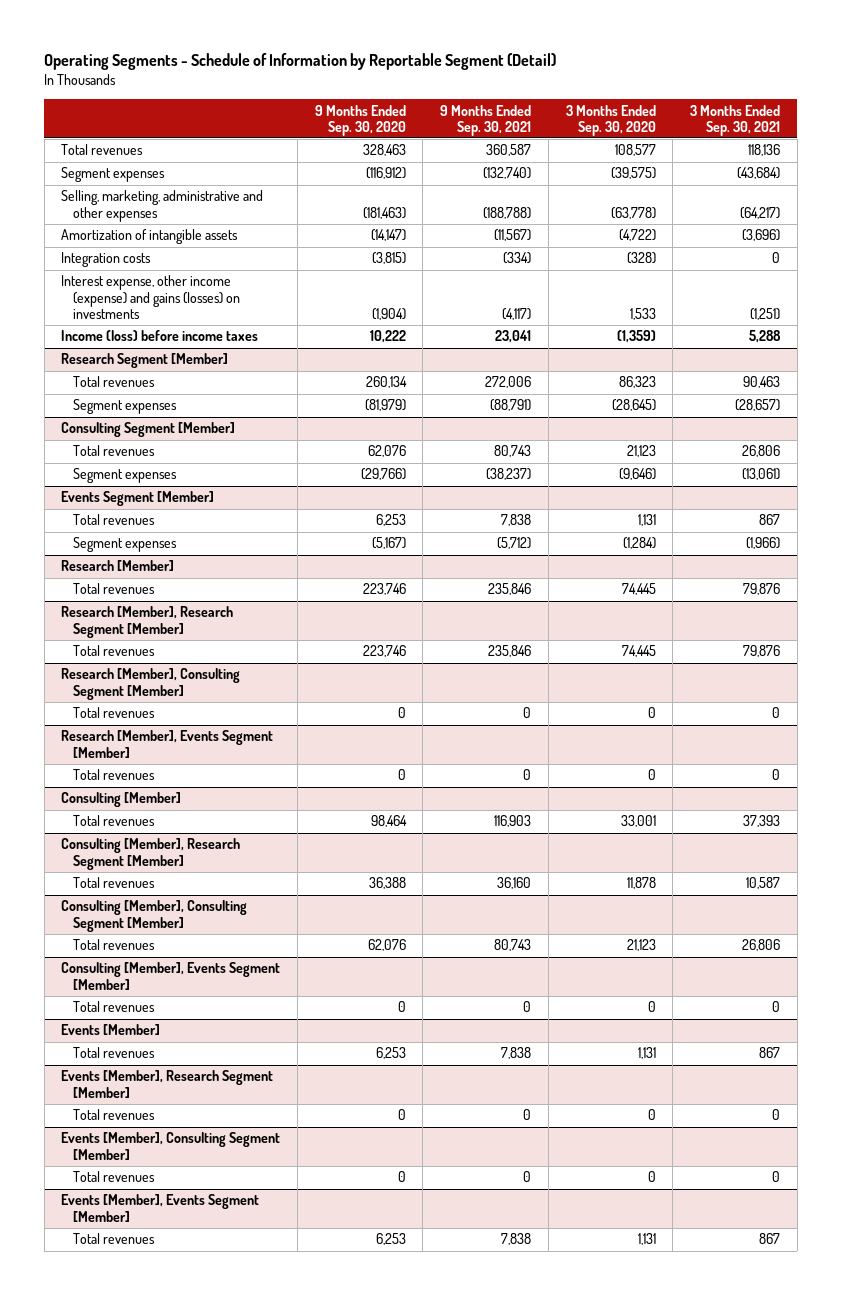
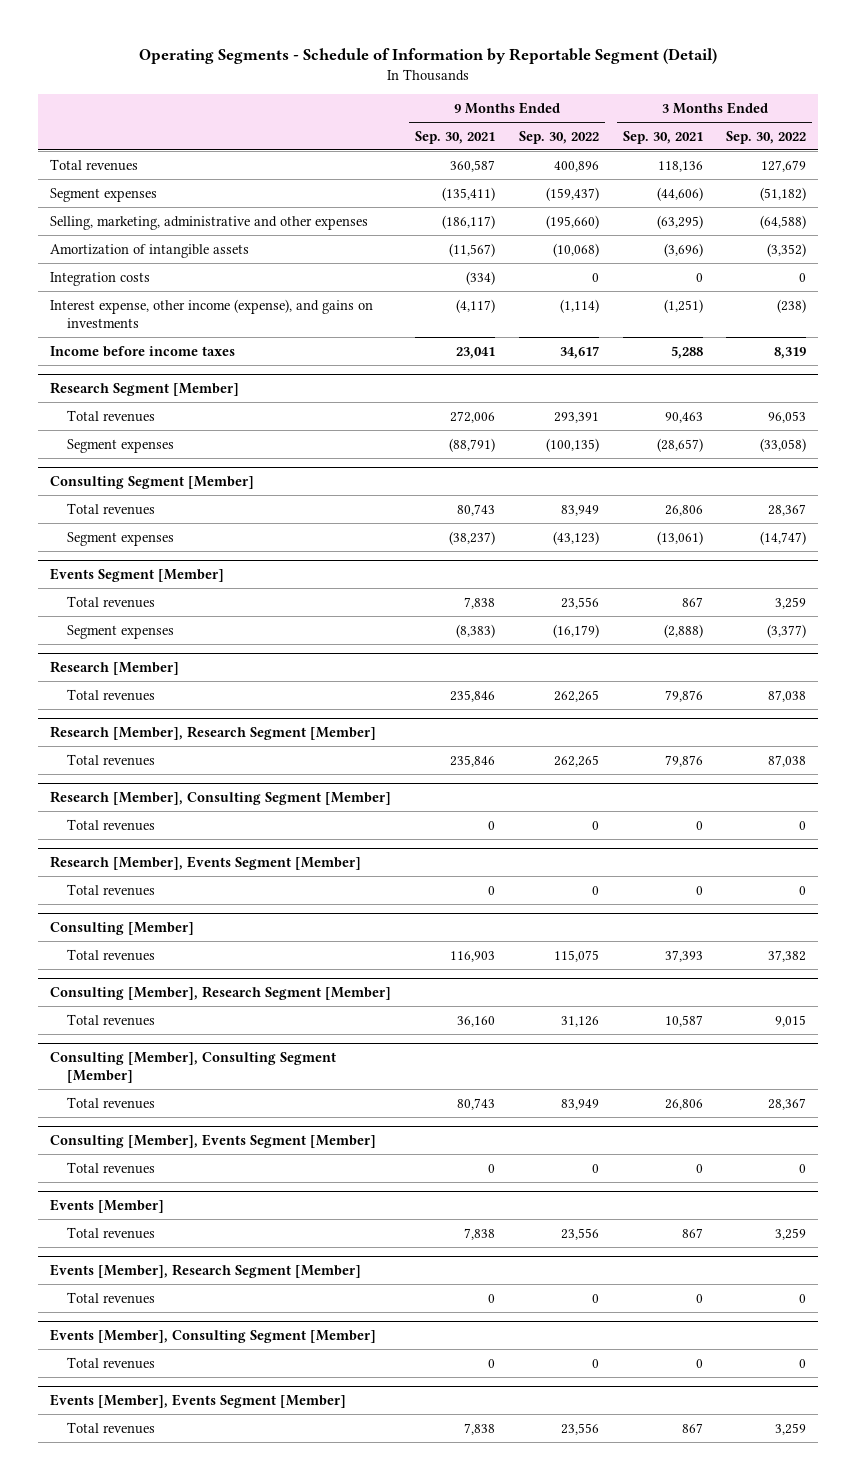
[314,104,406,136] 9 Months Ended Sep. 30, 2020 -> none
[565,104,656,136] 3 Months Ended Sep. 30, 2020 -> none
none -> [518,130,599,144] Sep. 30, 2022
none -> [726,130,807,144] Sep. 30, 2022
[483,167,532,180] (132,740) -> [441,186,495,201] (135,411)
[737,167,781,180] (43,684) -> [656,186,703,201] (44,606)
[483,206,532,219] (188,788) -> [441,214,495,229] (186,117)
[740,206,781,219] (64,217) -> [656,214,703,229] (63,295)
[61,275,241,320] Interest expense, other income (expense) and gains (losses) on investments -> [50,298,374,328] Interest expense, other income (expense), and gains on investments
[61,330,259,342] Income (loss) before income taxes -> [50,345,236,357] Income before income taxes
[497,537,532,550] (5,712) -> [455,623,495,638] (8,383)
[746,537,781,550] (1,966) -> [663,623,703,638] (2,888)

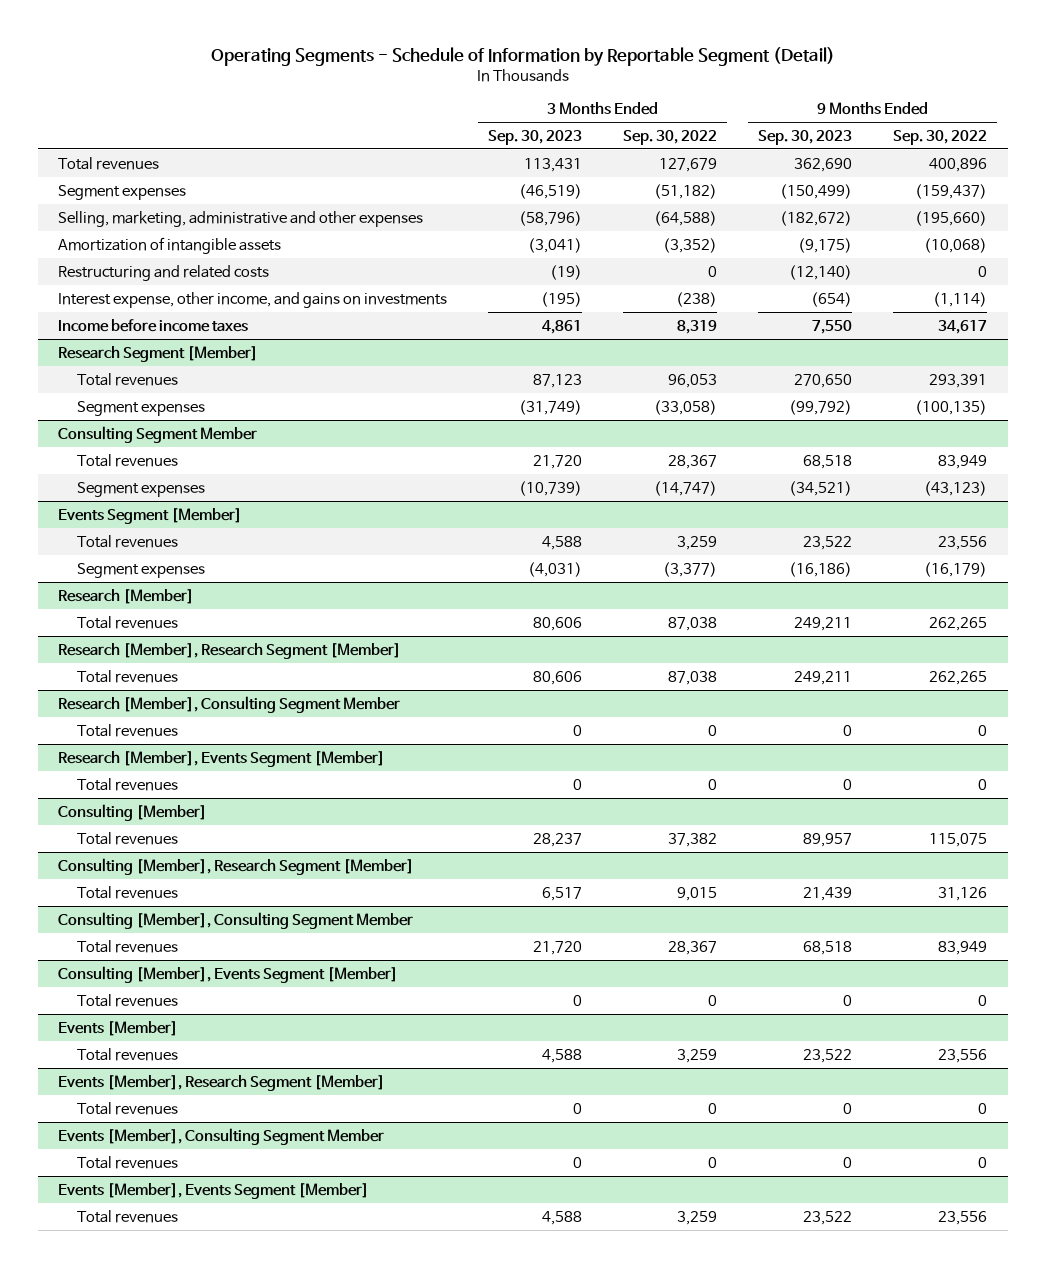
[414,130,495,144] Sep. 30, 2021 -> none
[622,130,703,144] Sep. 30, 2021 -> none
none -> [488,129,583,145] Sep. 30, 2023
none -> [758,129,853,145] Sep. 30, 2023
[50,271,151,286] Integration costs -> none
none -> [58,264,270,281] Restructuring and related costs
[50,298,374,328] Interest expense, other income (expense), and gains on investments -> [58,291,448,308] Interest expense, other income, and gains on investments
[50,475,255,489] Consulting Segment [Member] -> [58,425,258,443] Consulting Segment Member
[50,790,392,805] Research [Member], Consulting Segment [Member] -> [58,695,401,713] Research [Member], Consulting Segment Member
[50,1051,337,1084] Consulting [Member], Consulting Segment [Member] -> [58,911,414,929] Consulting [Member], Consulting Segment Member
[50,1328,377,1343] Events [Member], Consulting Segment [Member] -> [58,1127,385,1145] Events [Member], Consulting Segment Member

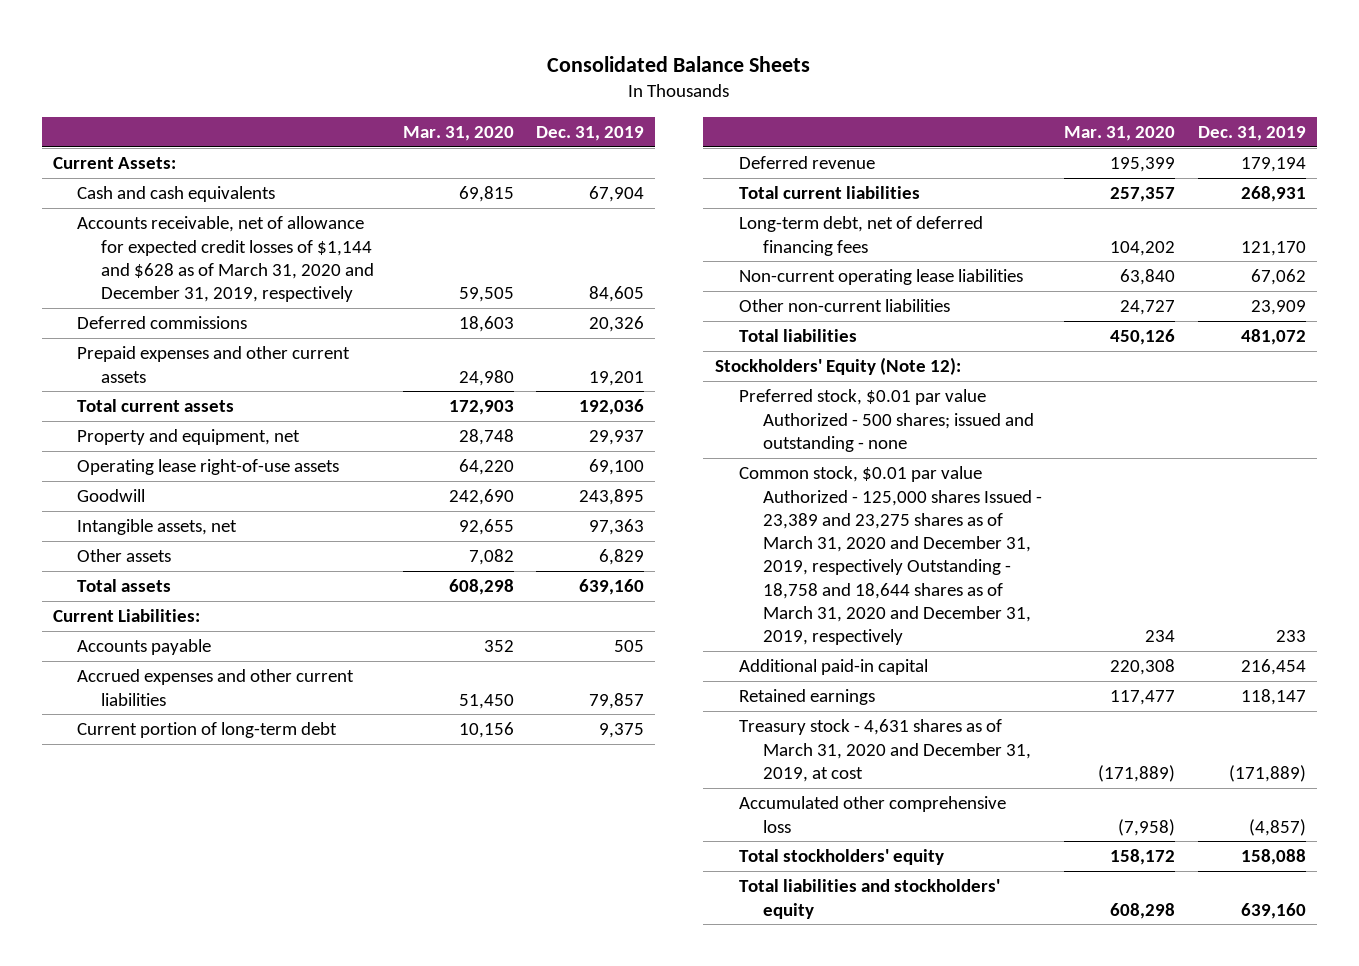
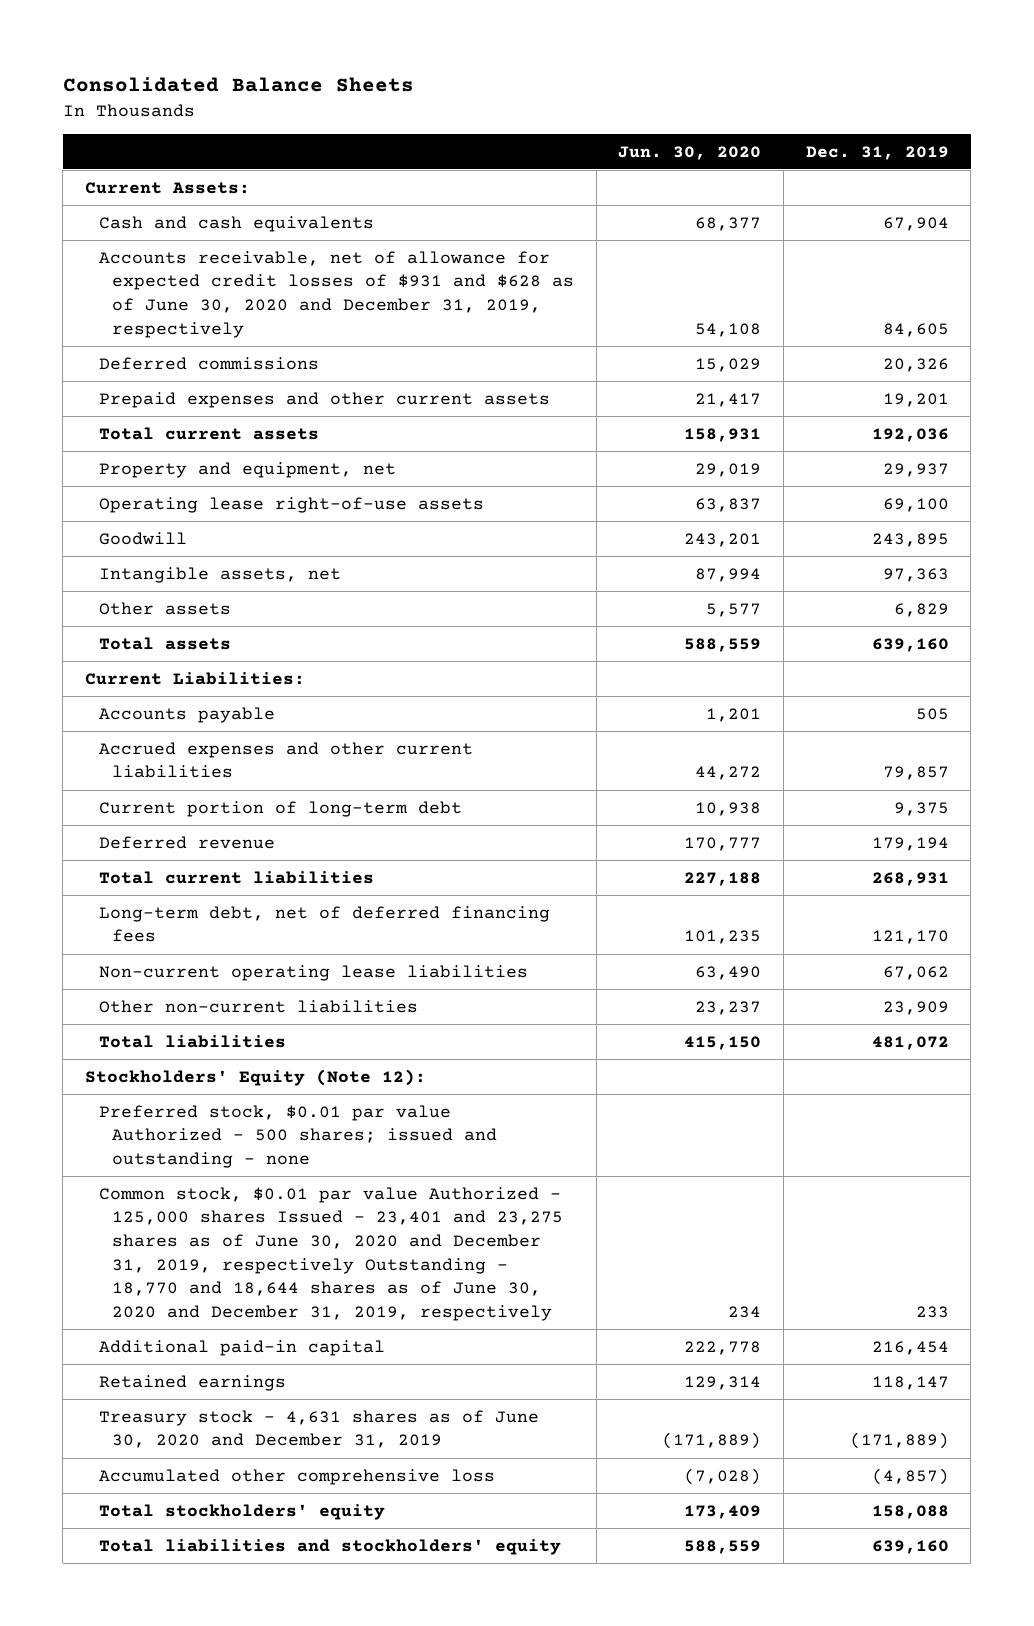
[402,125,514,141] Mar. 31, 2020 -> none
none -> [618,145,762,160] Jun. 30, 2020
[76,216,374,303] Accounts receivable, net of allowance for expected credit losses of $1,144 and $628 as of March 31, 2020 and December 31, 2019, respectively -> [98,250,575,338] Accounts receivable, net of allowance for expected credit losses of $931 and $628 as of June 30, 2020 and December 31, 2019, respectively
[738,466,1042,646] Common stock, $0.01 par value Authorized - 125,000 shares Issued - 23,389 and 23,275 shares as of March 31, 2020 and December 31, 2019, respectively Outstanding - 18,758 and 18,644 shares as of March 31, 2020 and December 31, 2019, respectively -> [98,1186,564,1321] Common stock, $0.01 par value Authorized - 125,000 shares Issued - 23,401 and 23,275 shares as of June 30, 2020 and December 31, 2019, respectively Outstanding - 18,770 and 18,644 shares as of June 30, 2020 and December 31, 2019, respectively
[738,719,1031,782] Treasury stock - 4,631 shares as of March 31, 2020 and December 31, 2019, at cost -> [98,1409,539,1449] Treasury stock - 4,631 shares as of June 30, 2020 and December 31, 2019

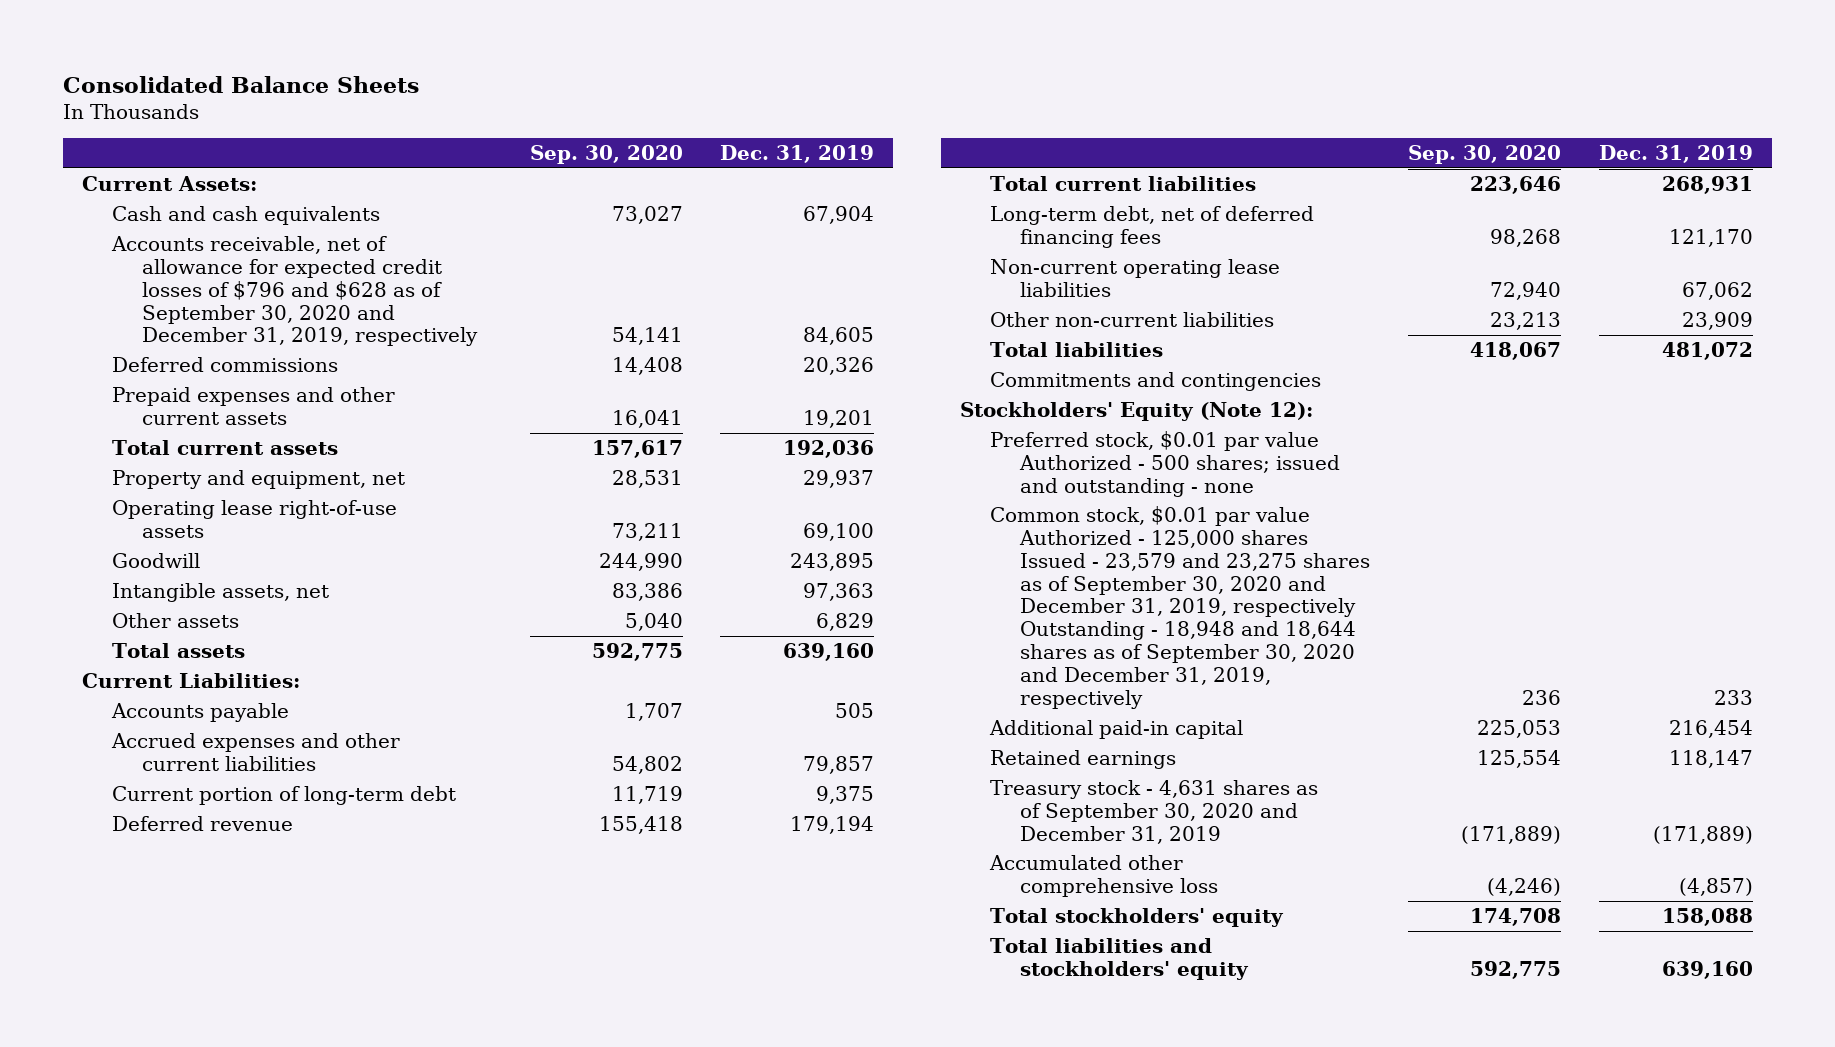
[618,145,762,160] Jun. 30, 2020 -> none
none -> [529,145,683,165] Sep. 30, 2020
[98,250,575,338] Accounts receivable, net of allowance for expected credit losses of $931 and $628 as of June 30, 2020 and December 31, 2019, respectively -> [110,235,478,347] Accounts receivable, net of allowance for expected credit losses of $796 and $628 as of September 30, 2020 and December 31, 2019, respectively
none -> [990,371,1322,391] Commitments and contingencies
[98,1186,564,1321] Common stock, $0.01 par value Authorized - 125,000 shares Issued - 23,401 and 23,275 shares as of June 30, 2020 and December 31, 2019, respectively Outstanding - 18,770 and 18,644 shares as of June 30, 2020 and December 31, 2019, respectively -> [990,505,1371,709] Common stock, $0.01 par value Authorized - 125,000 shares Issued - 23,579 and 23,275 shares as of September 30, 2020 and December 31, 2019, respectively Outstanding - 18,948 and 18,644 shares as of September 30, 2020 and December 31, 2019, respectively
[98,1409,539,1449] Treasury stock - 4,631 shares as of June 30, 2020 and December 31, 2019 -> [990,779,1319,844] Treasury stock - 4,631 shares as of September 30, 2020 and December 31, 2019

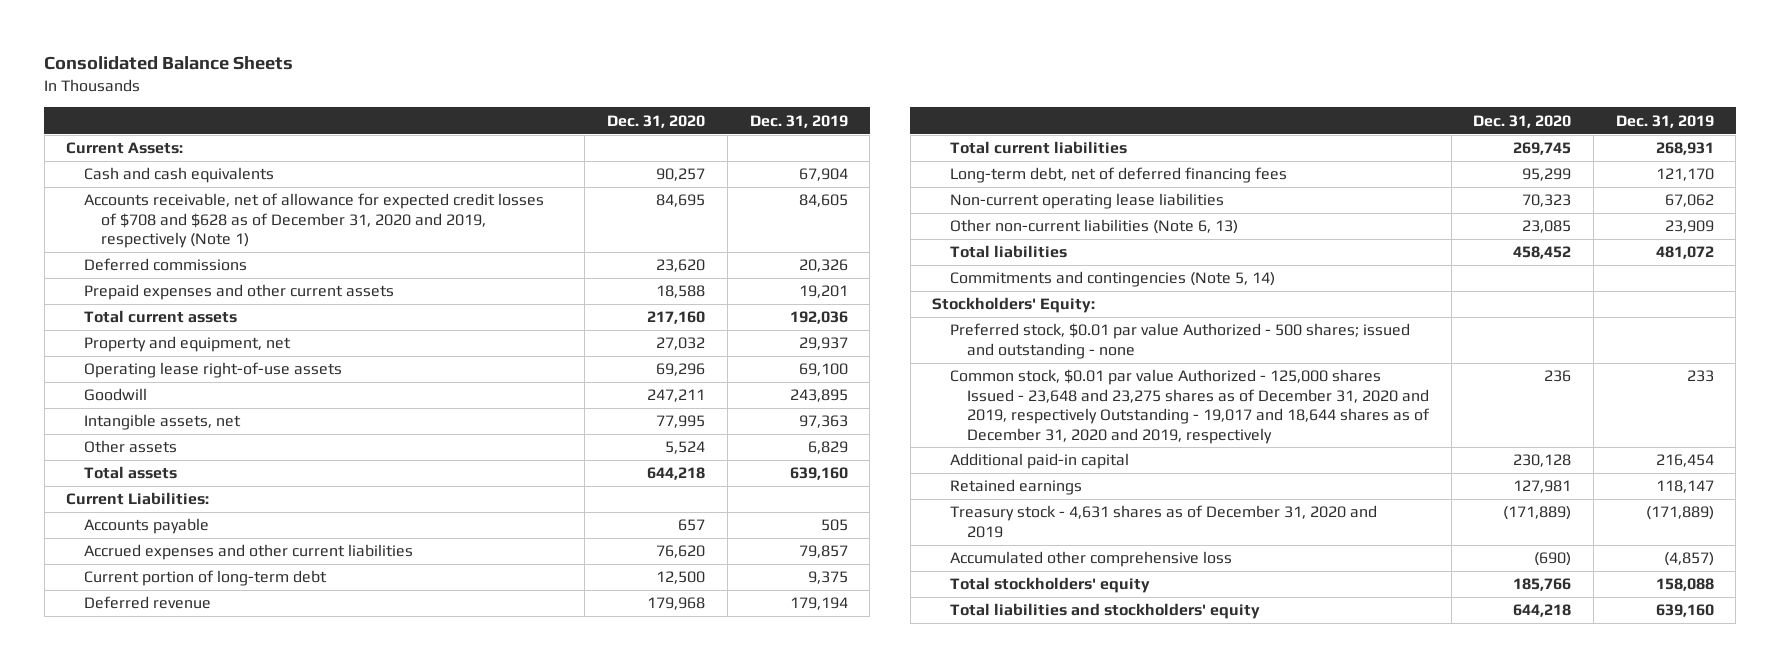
[529,145,683,165] Sep. 30, 2020 -> none
none -> [607,114,706,128] Dec. 31, 2020
[110,235,478,347] Accounts receivable, net of allowance for expected credit losses of $796 and $628 as of September 30, 2020 and December 31, 2019, respectively -> [83,193,544,249] Accounts receivable, net of allowance for expected credit losses of $708 and $628 as of December 31, 2020 and 2019, respectively (Note 1)
[990,311,1275,327] Other non-current liabilities -> [949,219,1238,235] Other non-current liabilities (Note 6, 13)
[990,371,1322,391] Commitments and contingencies -> [949,271,1275,288] Commitments and contingencies (Note 5, 14)
[960,401,1314,421] Stockholders' Equity (Note 12): -> [932,297,1096,314] Stockholders' Equity:
[990,505,1371,709] Common stock, $0.01 par value Authorized - 125,000 shares Issued - 23,579 and 23,275 shares as of September 30, 2020 and December 31, 2019, respectively Outstanding - 18,948 and 18,644 shares as of September 30, 2020 and December 31, 2019, respectively -> [949,369,1430,444] Common stock, $0.01 par value Authorized - 125,000 shares Issued - 23,648 and 23,275 shares as of December 31, 2020 and 2019, respectively Outstanding - 19,017 and 18,644 shares as of December 31, 2020 and 2019, respectively
[990,779,1319,844] Treasury stock - 4,631 shares as of September 30, 2020 and December 31, 2019 -> [949,505,1377,538] Treasury stock - 4,631 shares as of December 31, 2020 and 2019

